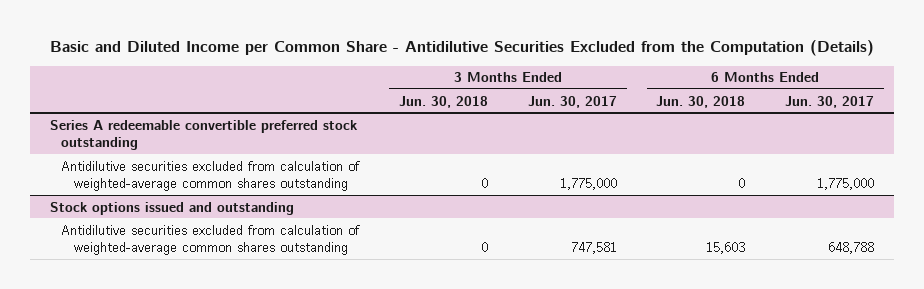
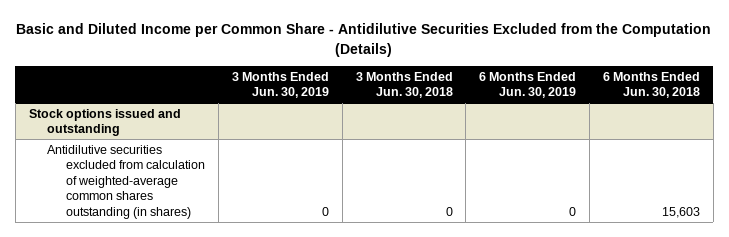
[527,95,617,108] Jun. 30, 2017 -> none
[785,95,875,108] Jun. 30, 2017 -> none
none -> [231,71,329,98] 3 Months Ended Jun. 30, 2019
none -> [479,71,577,98] 6 Months Ended Jun. 30, 2019
[49,119,358,151] Series A redeemable convertible preferred stock outstanding -> none
[61,160,361,192] Antidilutive securities excluded from calculation of weighted-average common shares outstanding -> none
[61,224,361,256] Antidilutive securities excluded from calculation of weighted-average common shares outstanding -> [47,144,206,219] Antidilutive securities excluded from calculation of weighted-average common shares outstanding (in shares)

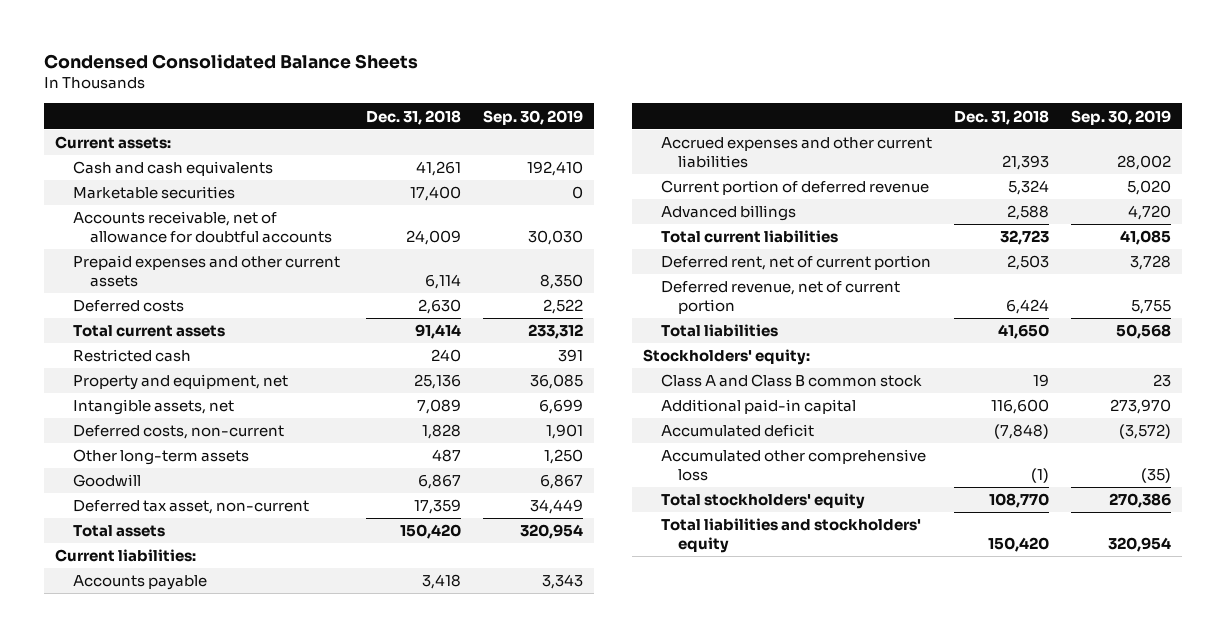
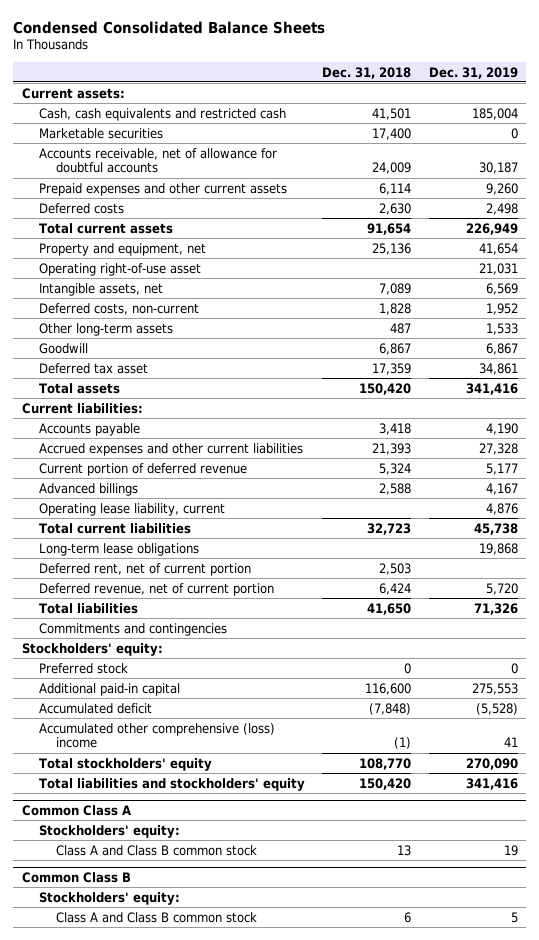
[483,109,584,125] Sep. 30, 2019 -> none
none -> [428,66,518,79] Dec. 31, 2019
[72,161,273,177] Cash and cash equivalents -> [38,107,286,121] Cash, cash equivalents and restricted cash
[415,161,461,177] 41,261 -> [372,107,412,120] 41,501
[72,349,191,363] Restricted cash -> none
[414,324,461,340] 91,414 -> [367,222,412,235] 91,654
none -> [38,262,201,276] Operating right-of-use asset
[72,500,309,515] Deferred tax asset, non-current -> [38,362,148,374] Deferred tax asset
none -> [38,502,225,516] Operating lease liability, current
none -> [38,542,199,556] Long-term lease obligations
none -> [38,622,227,636] Commitments and contingencies
[660,374,922,388] Class A and Class B common stock -> none
none -> [38,662,128,674] Preferred stock
[660,449,926,481] Accumulated other comprehensive loss -> [38,722,275,749] Accumulated other comprehensive (loss) income
none -> [21,804,131,816] Common Class A
none -> [38,824,180,838] Stockholders' equity:
none -> [56,844,258,856] Class A and Class B common stock
none -> [21,871,131,883] Common Class B
none -> [38,891,180,905] Stockholders' equity:
none -> [56,911,258,923] Class A and Class B common stock

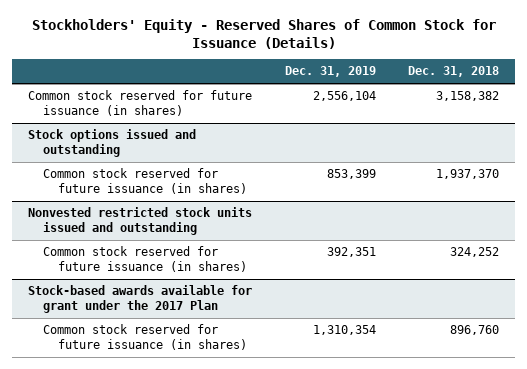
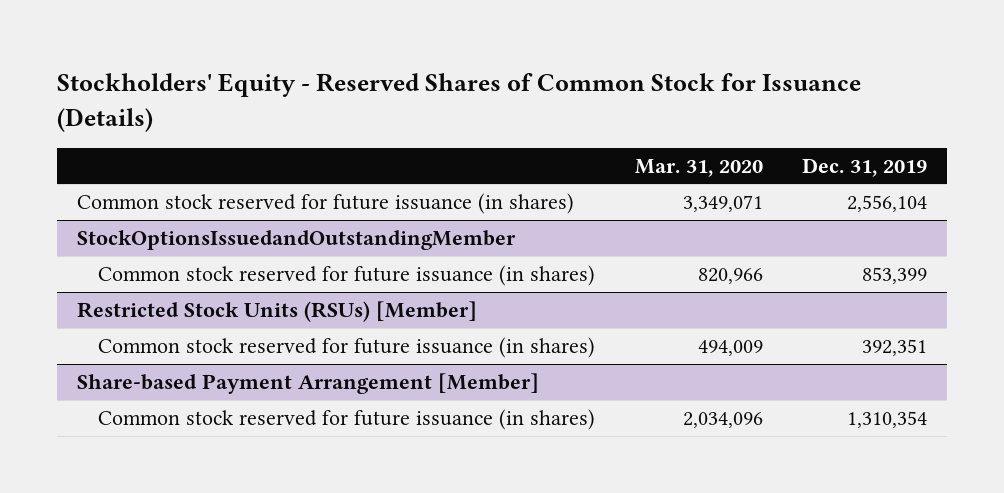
[407,66,499,78] Dec. 31, 2018 -> none
none -> [634,158,763,177] Mar. 31, 2020
[28,129,197,158] Stock options issued and outstanding -> [76,229,516,250] StockOptionsIssuedandOutstandingMember
[28,207,253,236] Nonvested restricted stock units issued and outstanding -> [76,300,477,322] Restricted Stock Units (RSUs) [Member]
[28,285,253,314] Stock-based awards available for grant under the 2017 Plan -> [76,372,539,394] Share-based Payment Arrangement [Member]

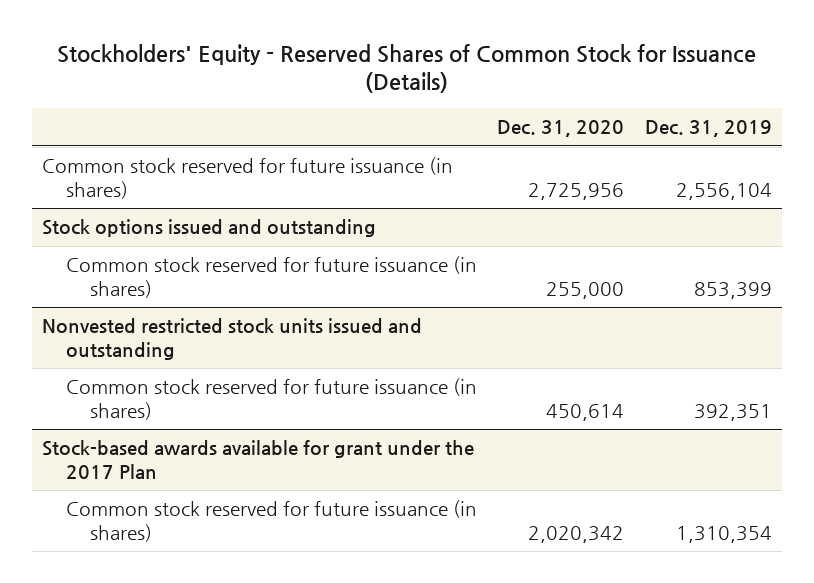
[634,158,763,177] Mar. 31, 2020 -> none
none -> [497,120,625,138] Dec. 31, 2020
[76,229,516,250] StockOptionsIssuedandOutstandingMember -> none
none -> [41,219,376,238] Stock options issued and outstanding
[76,300,477,322] Restricted Stock Units (RSUs) [Member] -> [41,318,422,360] Nonvested restricted stock units issued and outstanding
[76,372,539,394] Share-based Payment Arrangement [Member] -> [41,440,474,479] Stock-based awards available for grant under the 2017 Plan

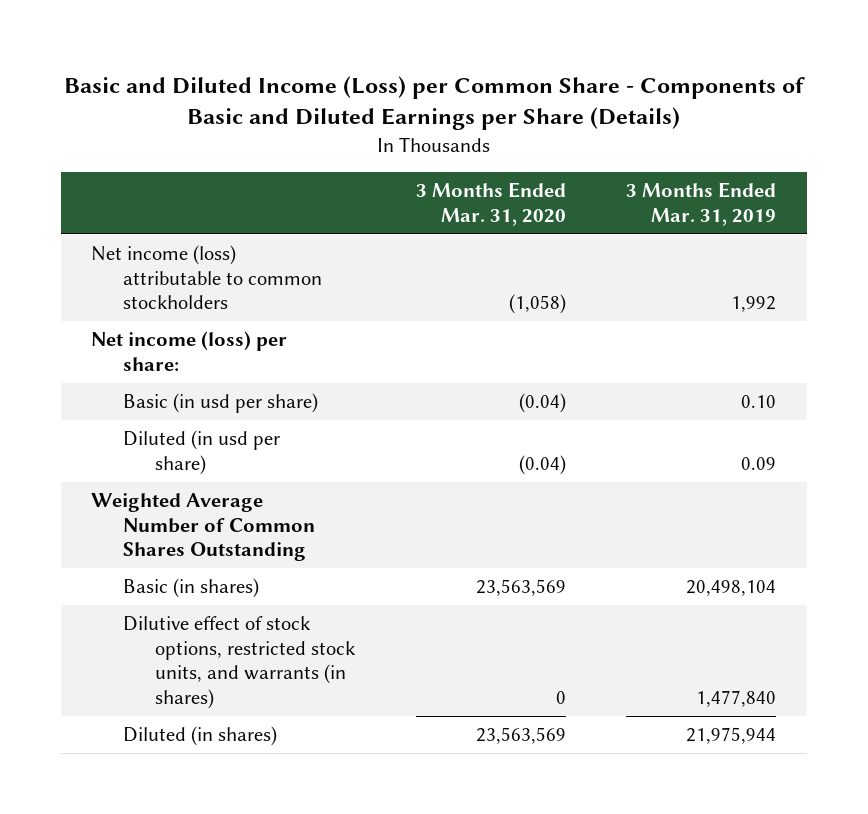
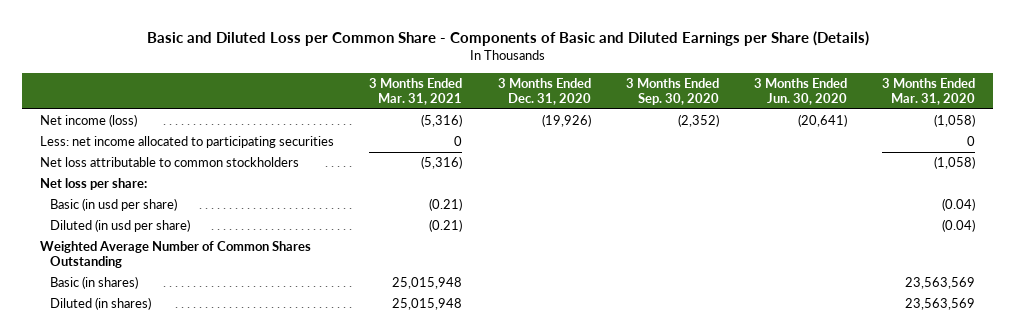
[63,75,805,131] Basic and Diluted Income (Loss) per Common Share - Components of Basic and Diluted Earnings per Share (Details) -> [146,30,869,46] Basic and Diluted Loss per Common Share - Components of Basic and Diluted Earnings per Share (Details)
[626,182,777,226] 3 Months Ended Mar. 31, 2019 -> none
none -> [369,77,463,106] 3 Months Ended Mar. 31, 2021
none -> [497,77,591,106] 3 Months Ended Dec. 31, 2020
none -> [625,77,719,106] 3 Months Ended Sep. 30, 2020
none -> [754,77,848,106] 3 Months Ended Jun. 30, 2020
none -> [40,113,138,127] Net income (loss)
none -> [40,135,335,148] Less: net income allocated to participating securities
[91,245,323,310] Net income (loss) attributable to common stockholders -> [40,156,300,167] Net loss attributable to common stockholders
[91,331,288,371] Net income (loss) per share: -> [40,177,148,190] Net loss per share:
[123,616,356,709] Dilutive effect of stock options, restricted stock units, and warrants (in shares) -> none

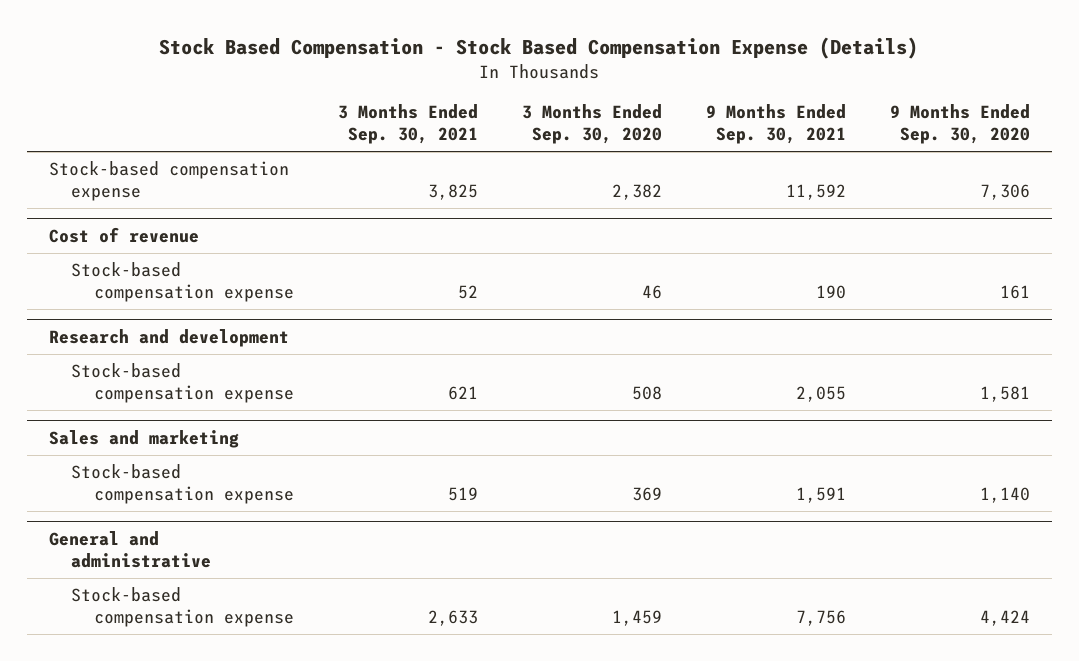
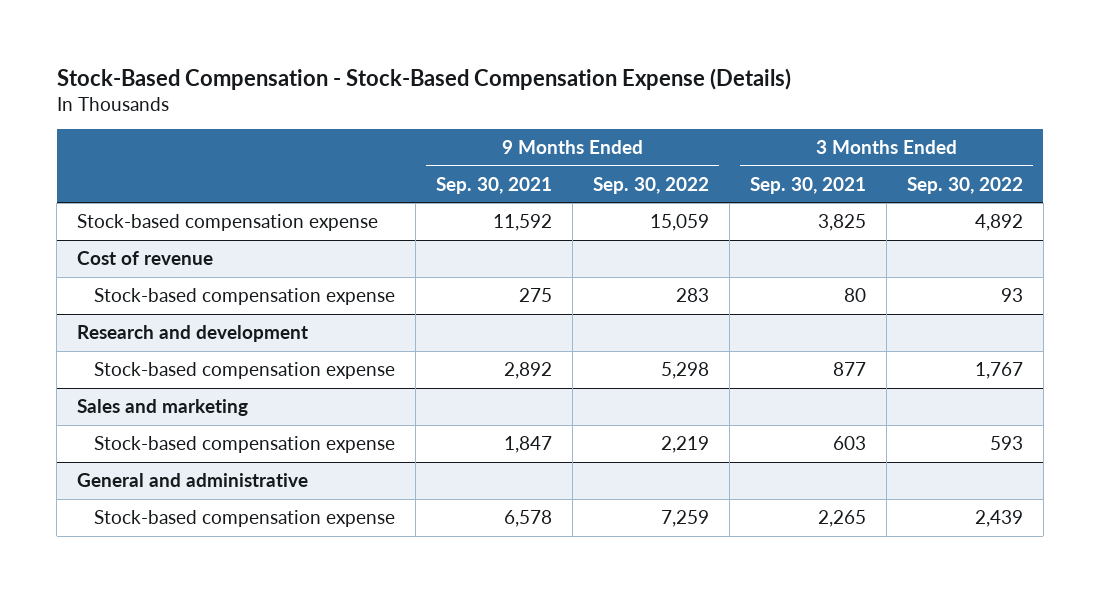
[159,37,919,60] Stock Based Compensation - Stock Based Compensation Expense (Details) -> [56,67,791,90] Stock-Based Compensation - Stock-Based Compensation Expense (Details)
[521,104,662,145] 3 Months Ended Sep. 30, 2020 -> none
[889,104,1030,145] 9 Months Ended Sep. 30, 2020 -> none
none -> [593,176,710,194] Sep. 30, 2022
none -> [907,176,1024,194] Sep. 30, 2022
[457,284,478,299] 52 -> [844,287,867,302] 80
[815,284,846,299] 190 -> [519,287,553,302] 275
[447,385,478,400] 621 -> [833,361,867,376] 877
[795,385,846,402] 2,055 -> [504,361,553,379] 2,892
[447,486,478,501] 519 -> [833,435,867,450] 603
[795,486,846,503] 1,591 -> [504,435,553,453] 1,847
[427,609,478,626] 2,633 -> [818,509,867,527] 2,265
[795,609,846,626] 7,756 -> [504,509,553,527] 6,578

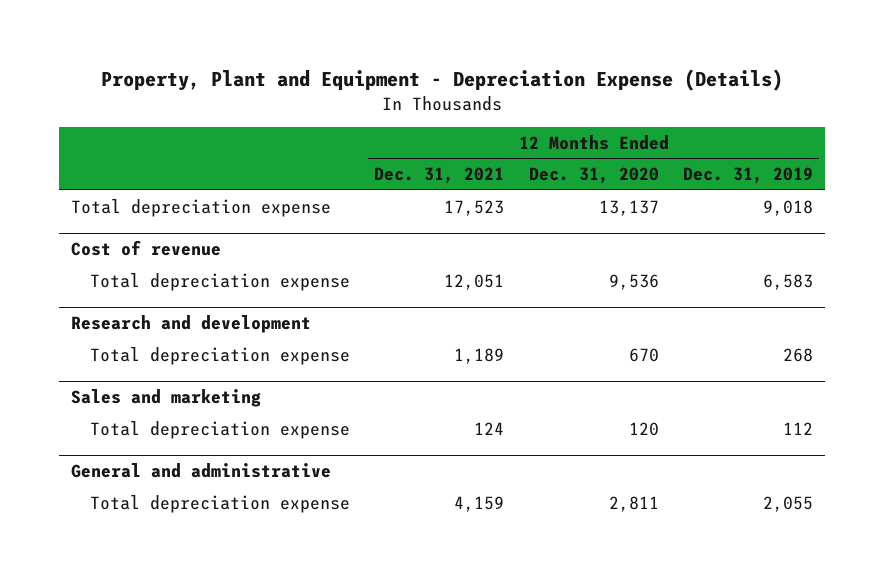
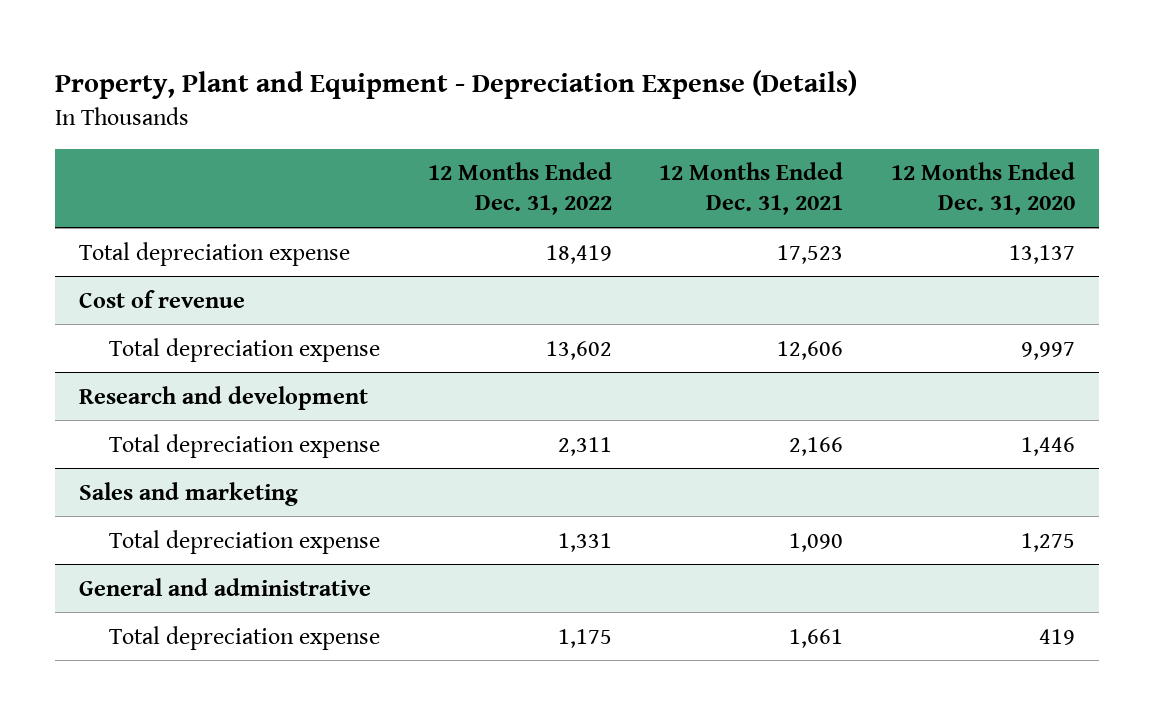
[682,167,813,185] Dec. 31, 2019 -> none
none -> [427,162,612,216] 12 Months Ended Dec. 31, 2022
[444,273,505,290] 12,051 -> [777,340,844,360] 12,606
[608,273,659,290] 9,536 -> [1021,341,1076,360] 9,997
[454,347,505,364] 1,189 -> [789,436,844,456] 2,166
[628,347,659,362] 670 -> [1021,436,1076,456] 1,446
[474,421,505,435] 124 -> [789,532,844,552] 1,090
[628,421,659,436] 120 -> [1021,532,1076,552] 1,275
[454,495,505,512] 4,159 -> [789,628,844,648] 1,661
[608,495,659,512] 2,811 -> [1039,628,1076,645] 419

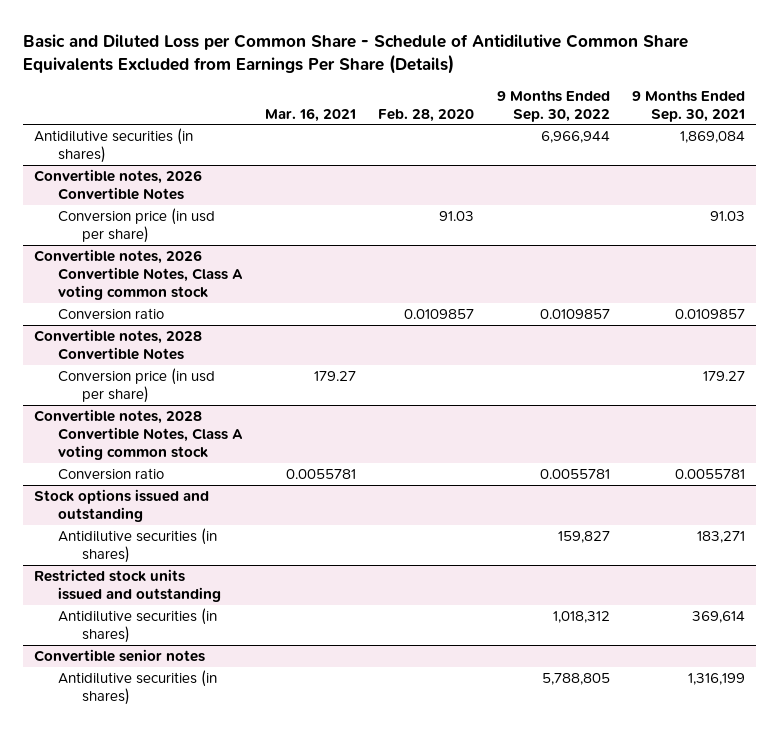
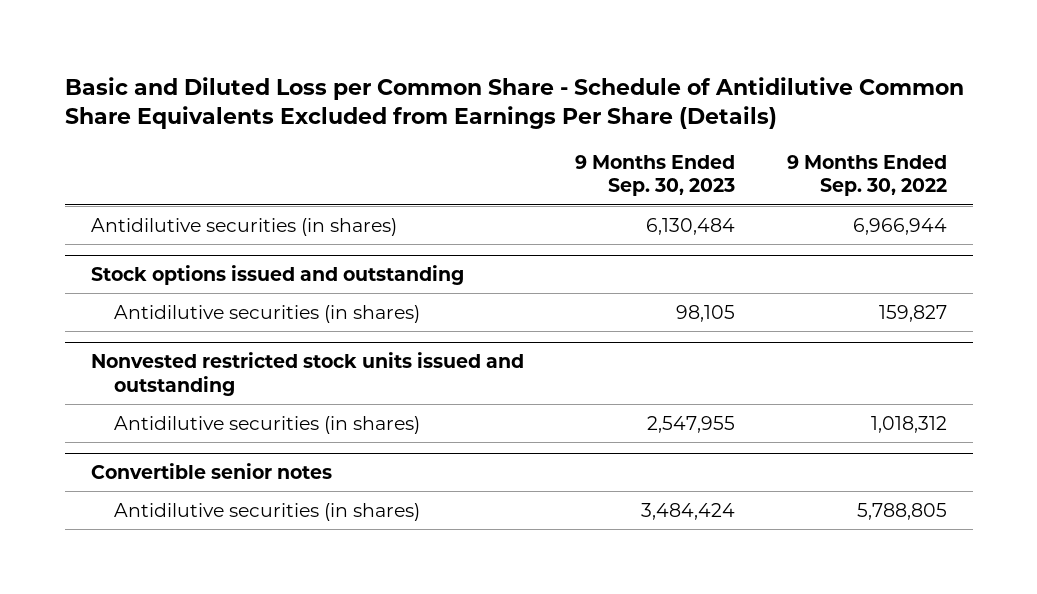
[265,107,357,122] Mar. 16, 2021 -> none
[378,108,475,122] Feb. 28, 2020 -> none
[631,89,745,122] 9 Months Ended Sep. 30, 2021 -> none
none -> [575,155,736,197] 9 Months Ended Sep. 30, 2023
[34,168,203,200] Convertible notes, 2026 Convertible Notes -> none
[58,207,216,243] Conversion price (in usd per share) -> none
[34,248,244,300] Convertible notes, 2026 Convertible Notes, Class A voting common stock -> none
[58,307,165,320] Conversion ratio -> none
[34,328,203,360] Convertible notes, 2028 Convertible Notes -> none
[58,367,216,403] Conversion price (in usd per share) -> none
[34,408,244,460] Convertible notes, 2028 Convertible Notes, Class A voting common stock -> none
[58,467,165,480] Conversion ratio -> none
[34,568,222,602] Restricted stock units issued and outstanding -> [90,352,524,396] Nonvested restricted stock units issued and outstanding

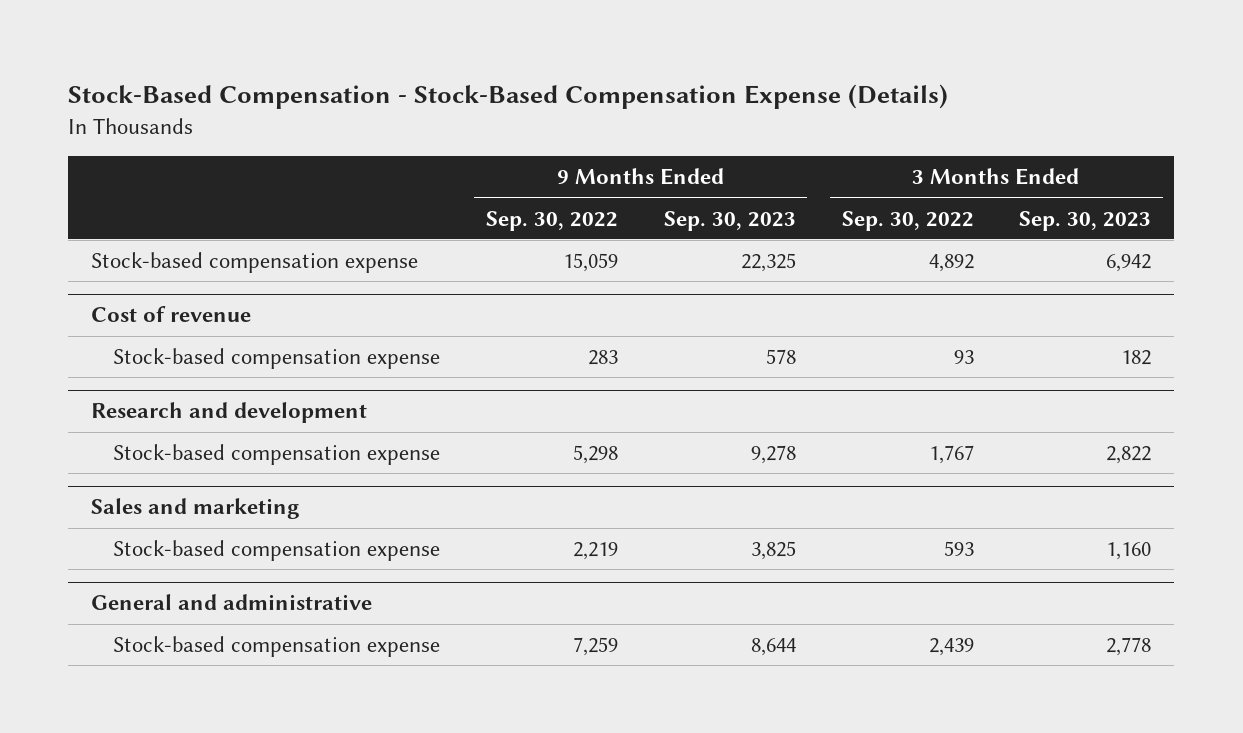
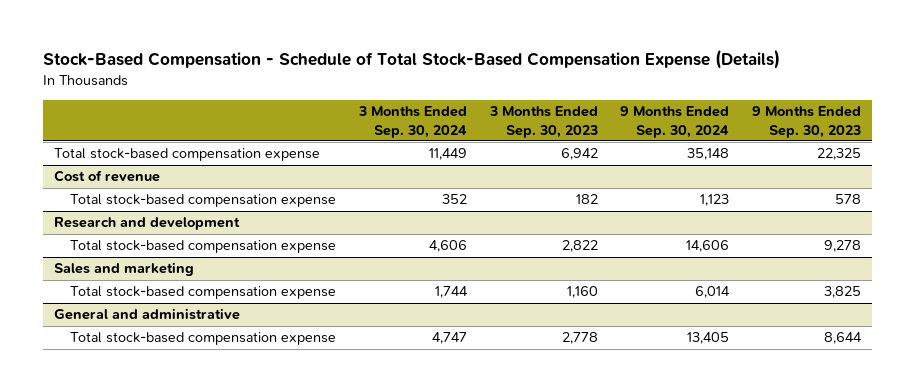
[68,84,949,110] Stock-Based Compensation - Stock-Based Compensation Expense (Details) -> [42,49,780,70] Stock-Based Compensation - Schedule of Total Stock-Based Compensation Expense (Details)
[485,210,618,231] Sep. 30, 2022 -> none
[841,210,974,231] Sep. 30, 2022 -> none
none -> [357,106,467,138] 3 Months Ended Sep. 30, 2024
none -> [620,106,730,138] 9 Months Ended Sep. 30, 2024
[91,252,419,274] Stock-based compensation expense -> [54,148,321,162] Total stock-based compensation expense
[112,348,440,370] Stock-based compensation expense -> [70,194,337,208] Total stock-based compensation expense
[112,444,440,466] Stock-based compensation expense -> [70,240,337,254] Total stock-based compensation expense
[112,540,440,562] Stock-based compensation expense -> [70,286,337,300] Total stock-based compensation expense
[112,636,440,658] Stock-based compensation expense -> [70,332,337,346] Total stock-based compensation expense

